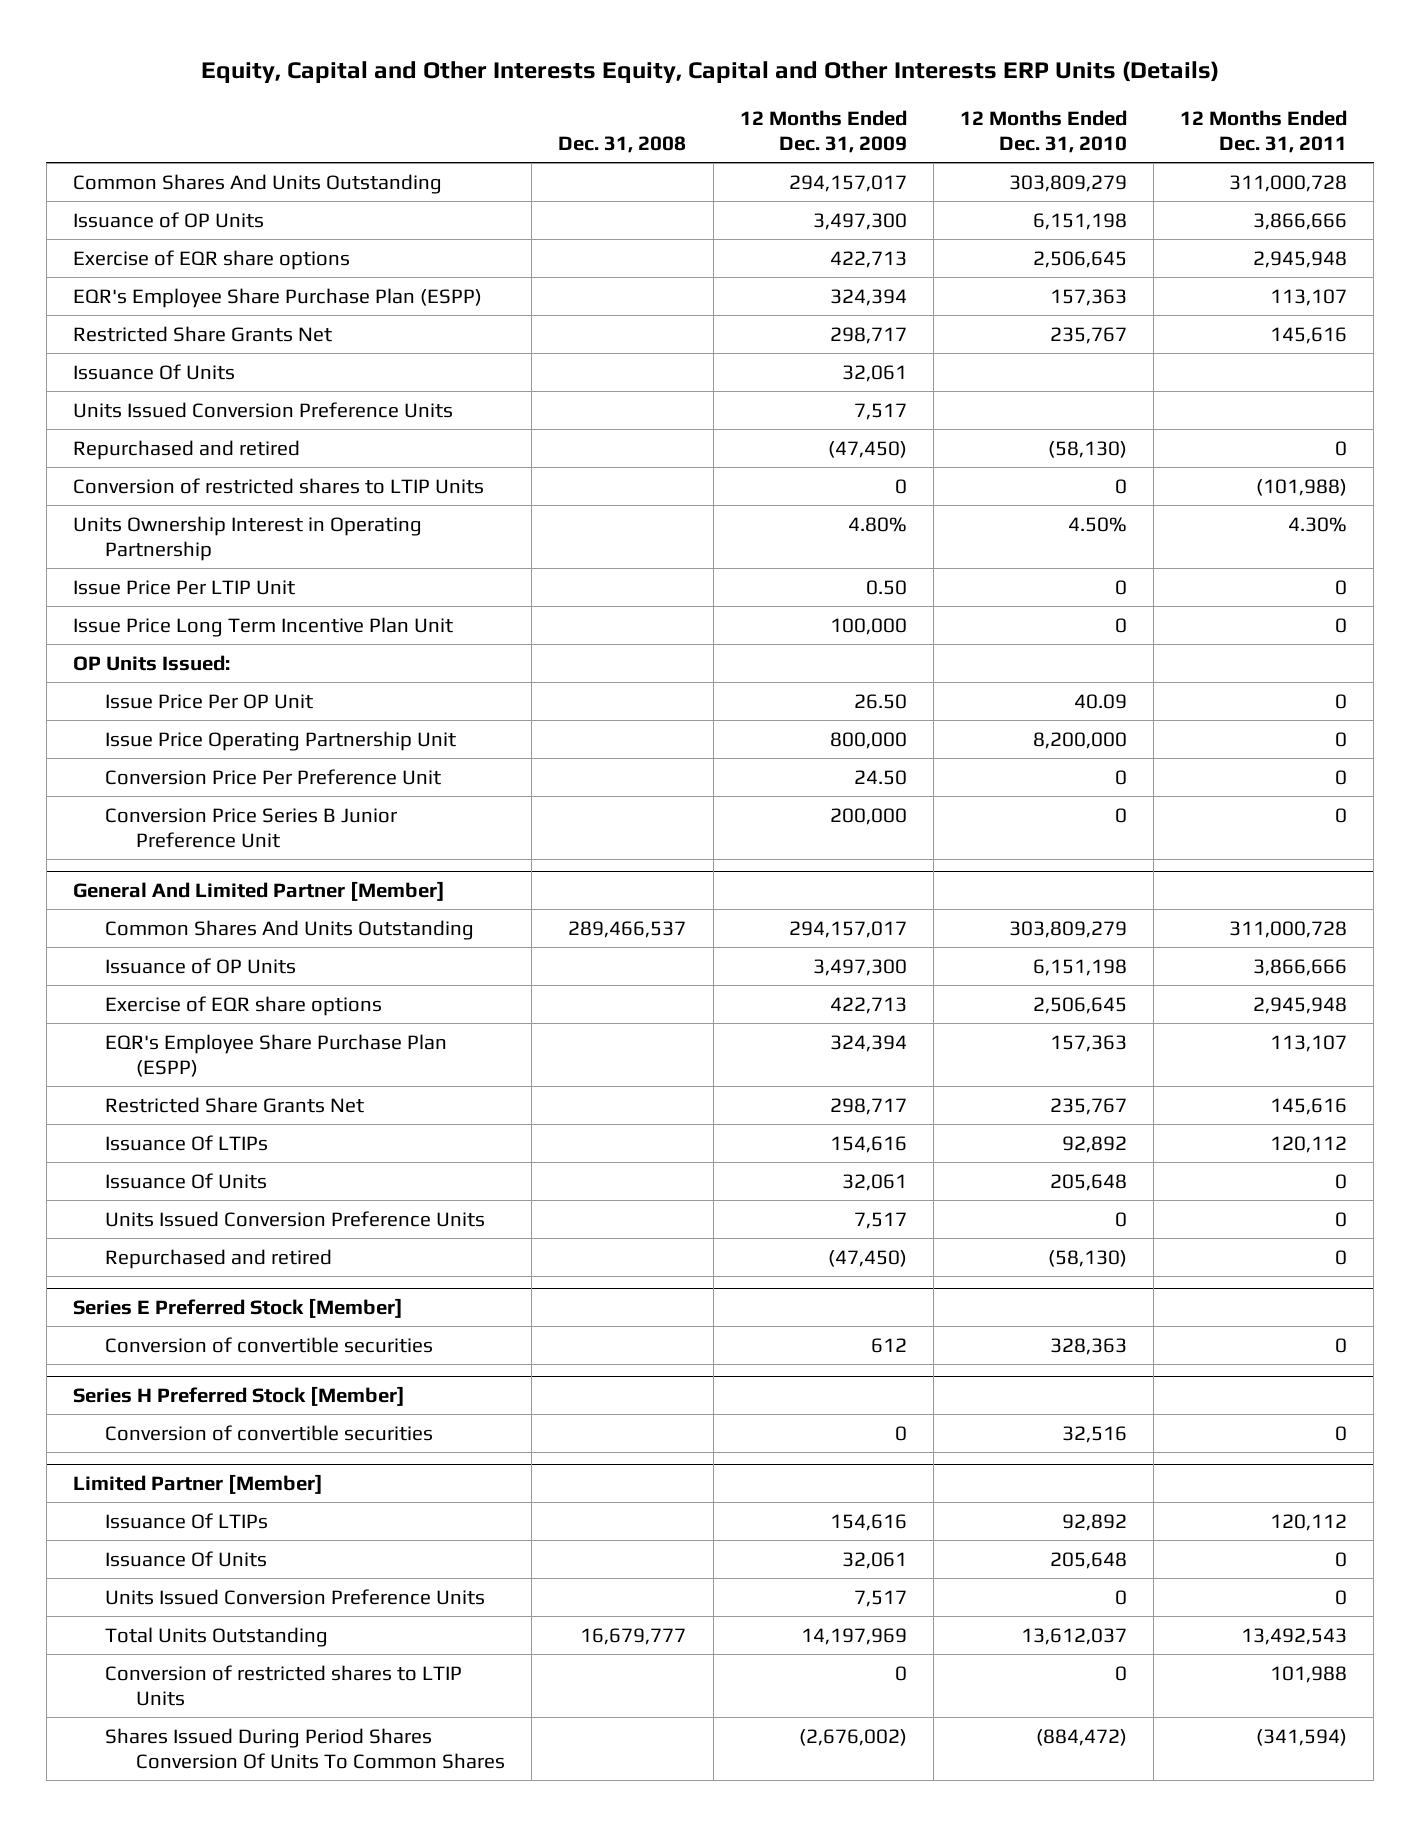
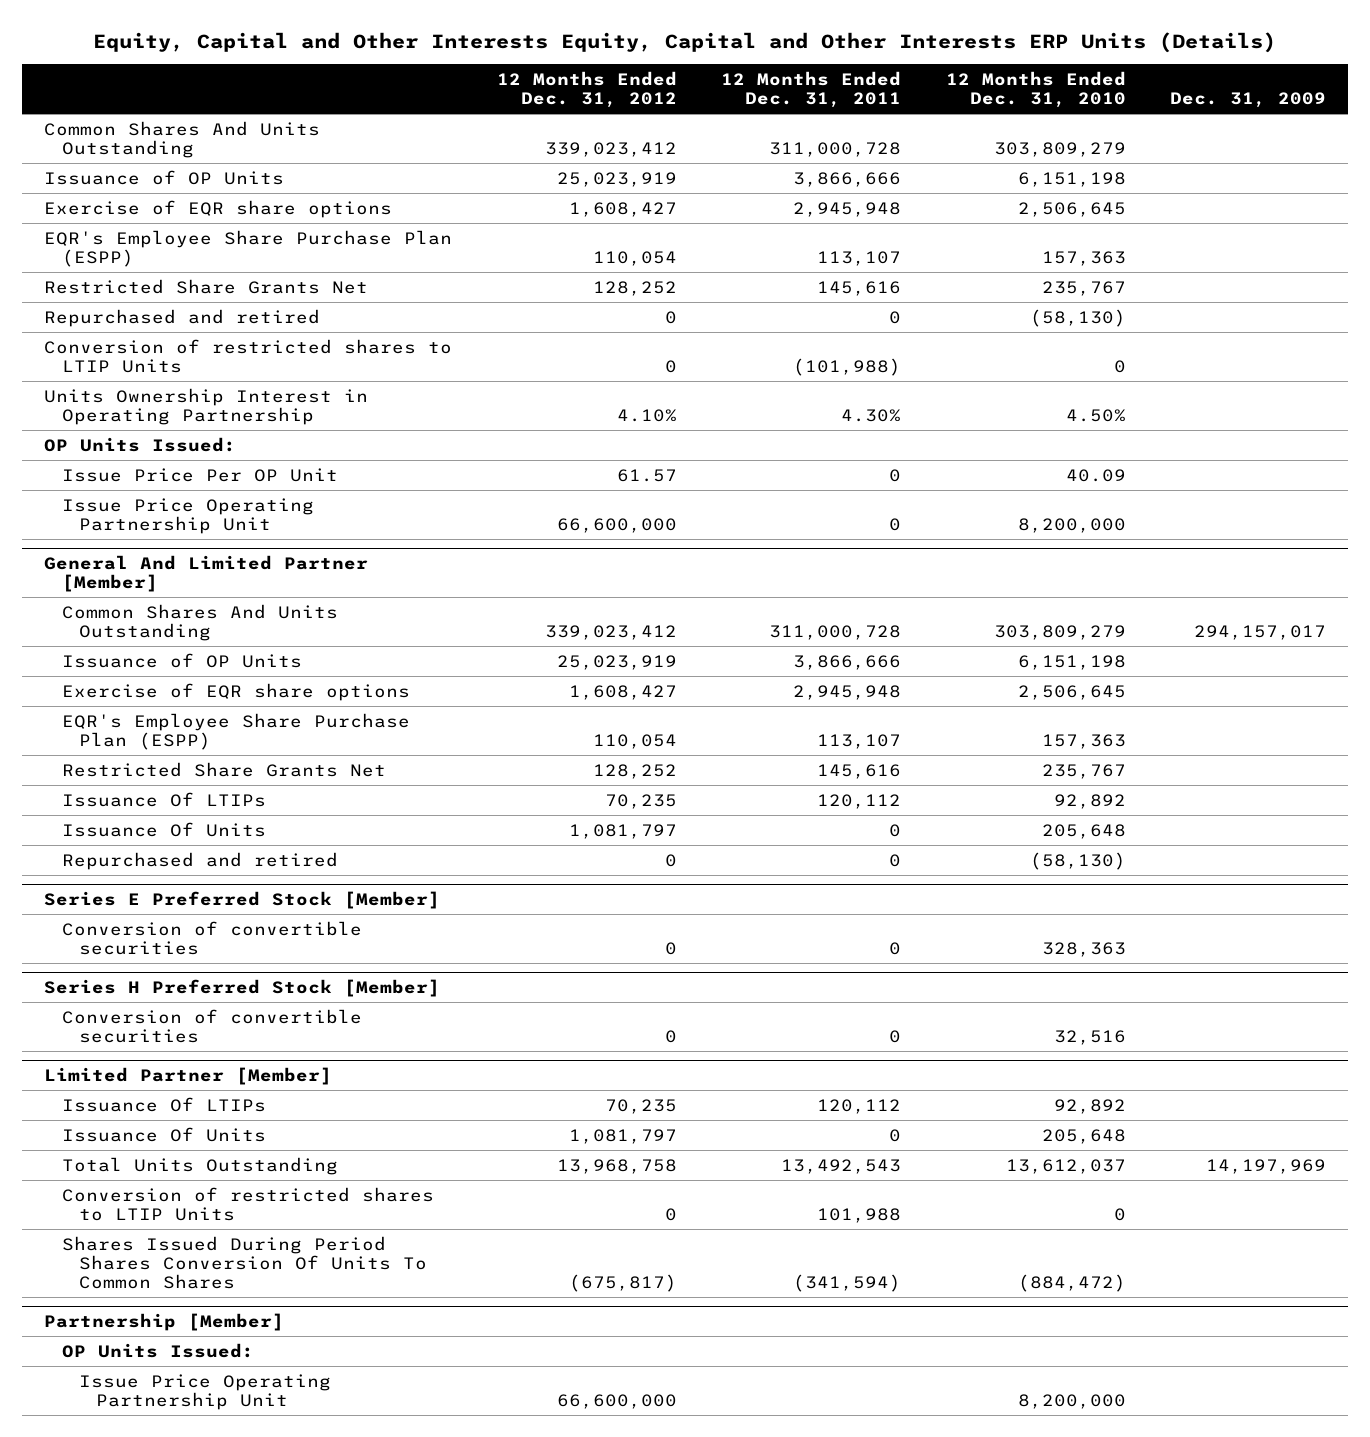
[558,136,687,154] Dec. 31, 2008 -> none
[739,109,907,154] 12 Months Ended Dec. 31, 2009 -> none
none -> [496,70,677,109] 12 Months Ended Dec. 31, 2012
none -> [1170,92,1327,109] Dec. 31, 2009
[72,363,235,380] Issuance Of Units -> none
[72,401,453,418] Units Issued Conversion Preference Units -> none
[72,579,295,595] Issue Price Per LTIP Unit -> none
[72,616,453,637] Issue Price Long Term Incentive Plan Unit -> none
[104,768,441,785] Conversion Price Per Preference Unit -> none
[104,807,397,849] Conversion Price Series B Junior Preference Unit -> none
[104,1210,485,1227] Units Issued Conversion Preference Units -> none
[104,1588,485,1605] Units Issued Conversion Preference Units -> none
none -> [44,1313,285,1332] Partnership [Member]
none -> [61,1342,254,1358] OP Units Issued:
none -> [79,1373,332,1410] Issue Price Operating Partnership Unit

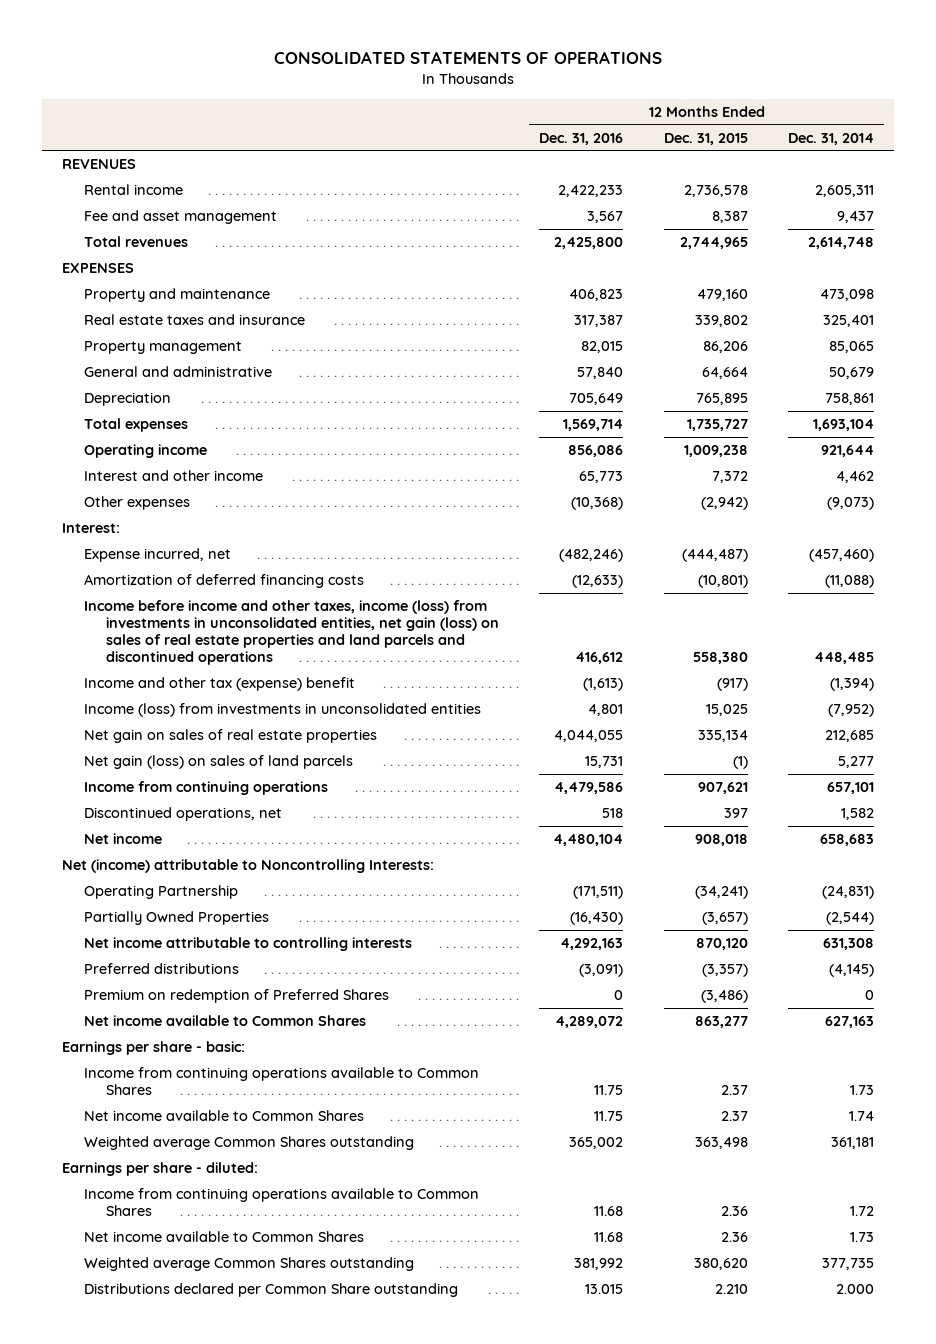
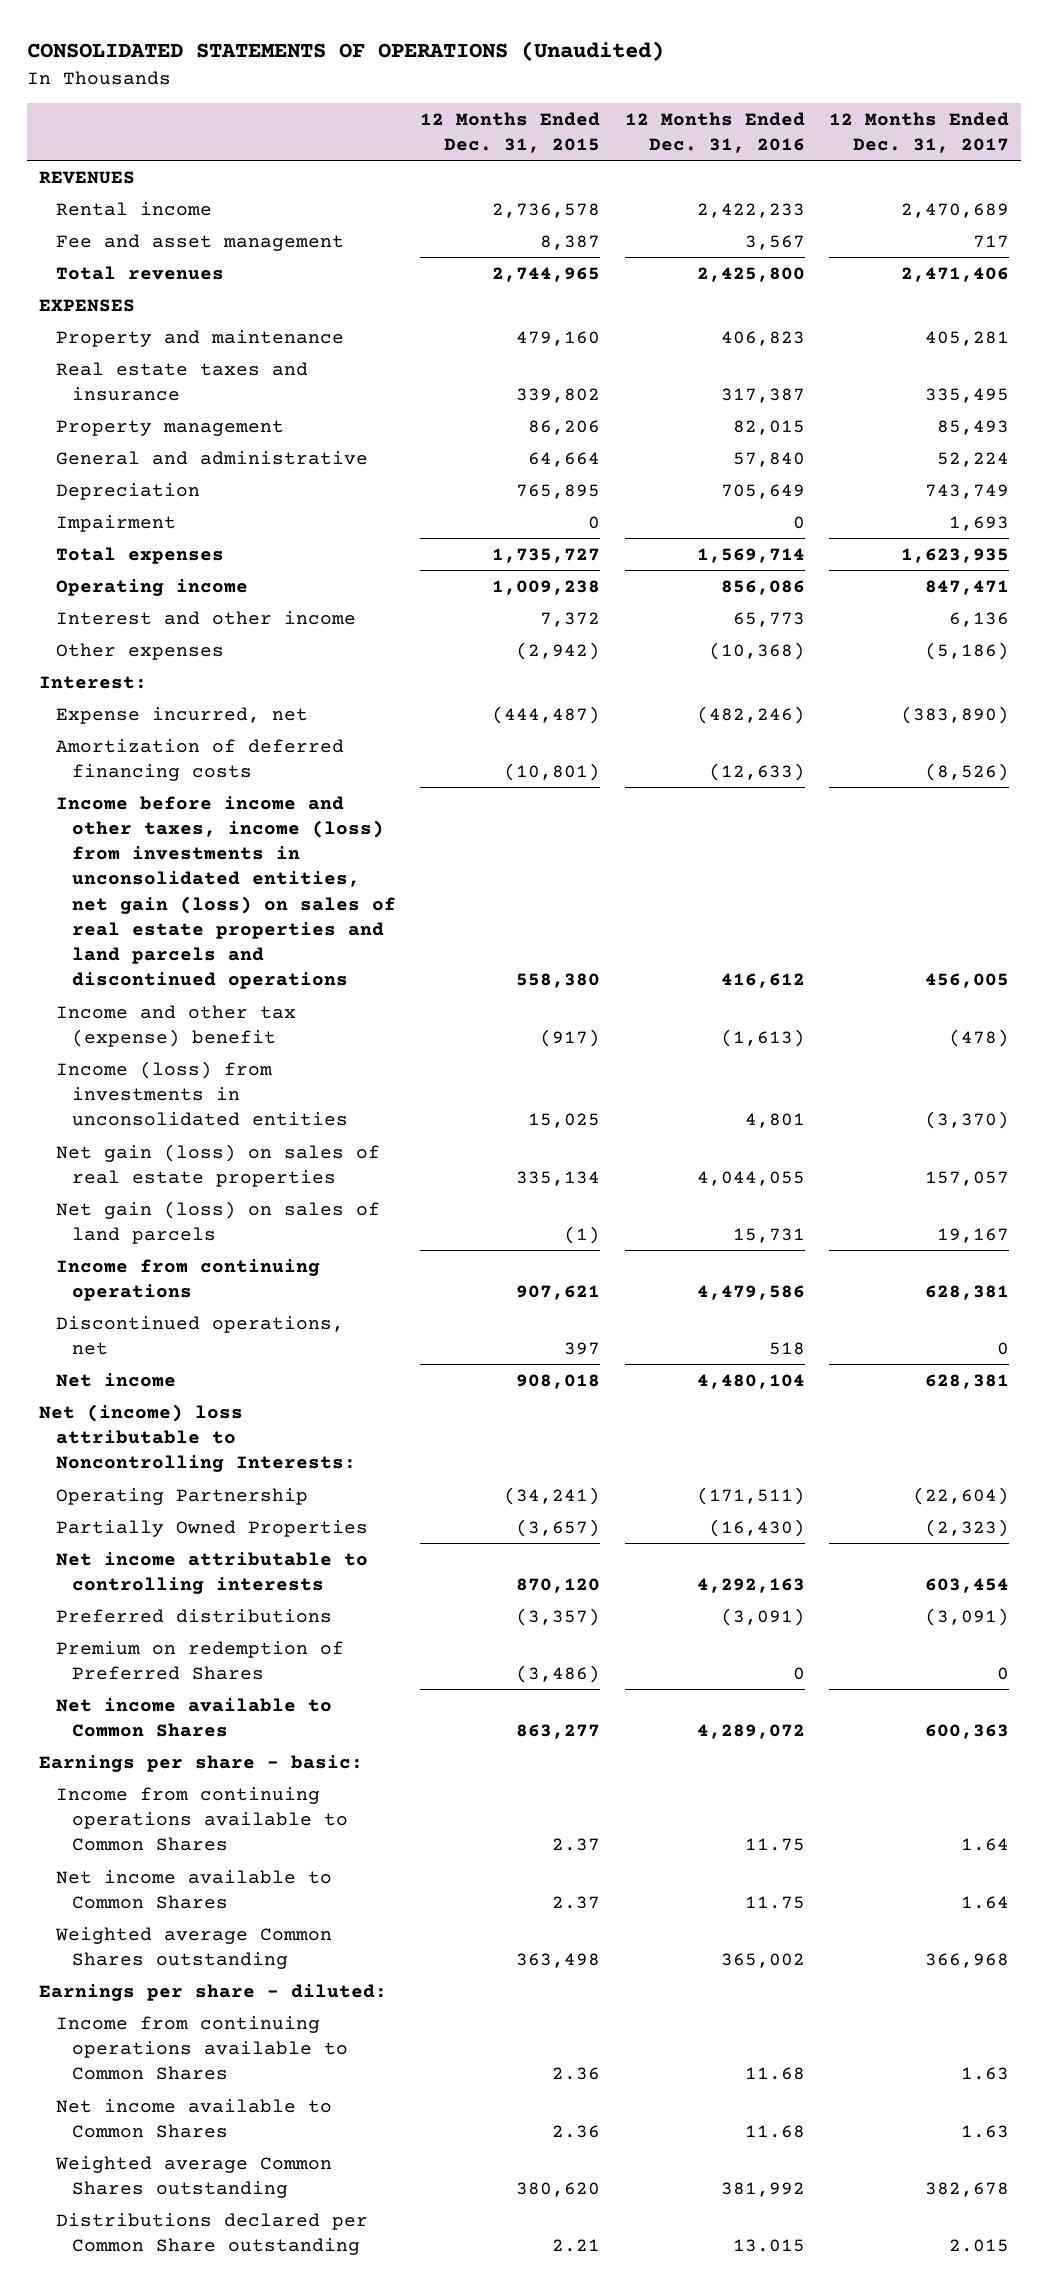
[274,51,663,65] CONSOLIDATED STATEMENTS OF OPERATIONS -> [27,41,665,62] CONSOLIDATED STATEMENTS OF OPERATIONS (Unaudited)
[788,132,875,145] Dec. 31, 2014 -> none
none -> [829,111,1010,154] 12 Months Ended Dec. 31, 2017
none -> [55,514,176,532] Impairment
[83,729,377,744] Net gain on sales of real estate properties -> [55,1143,380,1187] Net gain (loss) on sales of real estate properties
[61,859,434,874] Net (income) attributable to Noncontrolling Interests: -> [39,1403,356,1473] Net (income) loss attributable to Noncontrolling Interests:
[714,1284,748,1295] 2.210 -> [552,2238,601,2252] 2.21

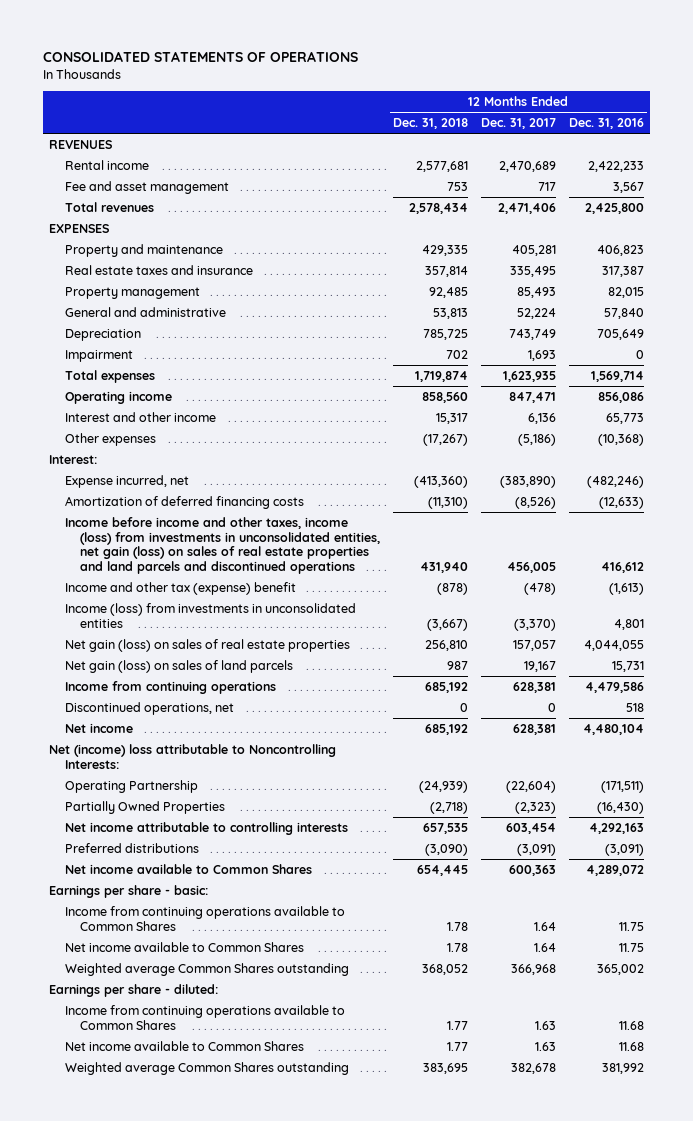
[27,41,665,62] CONSOLIDATED STATEMENTS OF OPERATIONS (Unaudited) -> [42,50,358,62] CONSOLIDATED STATEMENTS OF OPERATIONS
[420,111,601,154] 12 Months Ended Dec. 31, 2015 -> none
none -> [393,118,469,130] Dec. 31, 2018
[55,1640,344,1680] Premium on redemption of Preferred Shares -> none
[55,2212,368,2255] Distributions declared per Common Share outstanding -> none

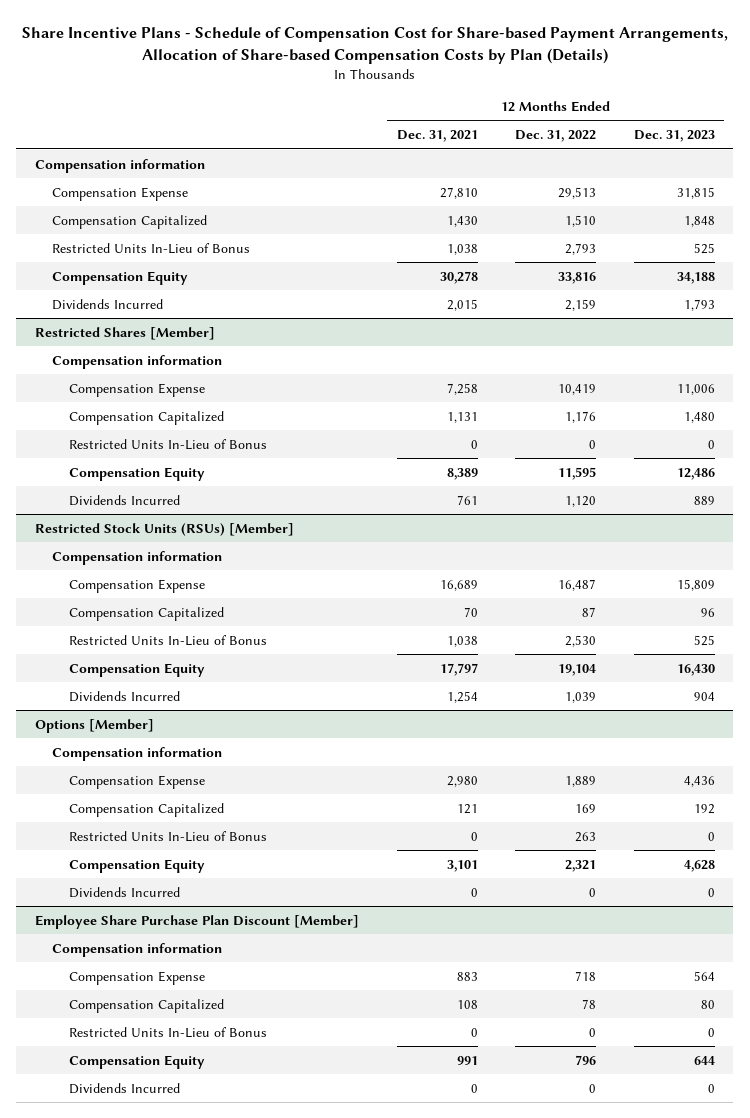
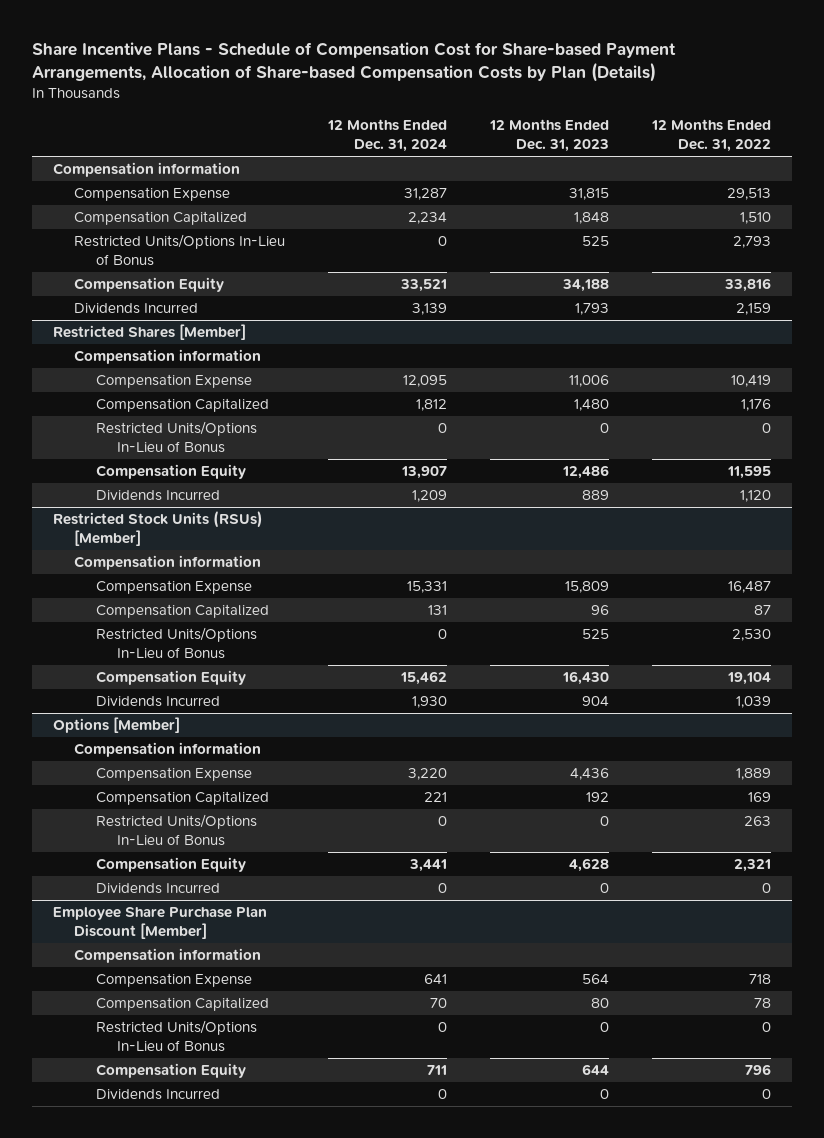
[396,130,478,143] Dec. 31, 2021 -> none
none -> [327,119,448,153] 12 Months Ended Dec. 31, 2024
[51,242,250,254] Restricted Units In-Lieu of Bonus -> [74,234,286,267] Restricted Units/Options In-Lieu of Bonus
[68,438,267,450] Restricted Units In-Lieu of Bonus -> [95,421,257,454] Restricted Units/Options In-Lieu of Bonus
[68,634,267,646] Restricted Units In-Lieu of Bonus -> [95,627,257,660] Restricted Units/Options In-Lieu of Bonus
[68,830,267,842] Restricted Units In-Lieu of Bonus -> [95,814,257,847] Restricted Units/Options In-Lieu of Bonus
[68,1026,267,1038] Restricted Units In-Lieu of Bonus -> [95,1020,257,1053] Restricted Units/Options In-Lieu of Bonus

